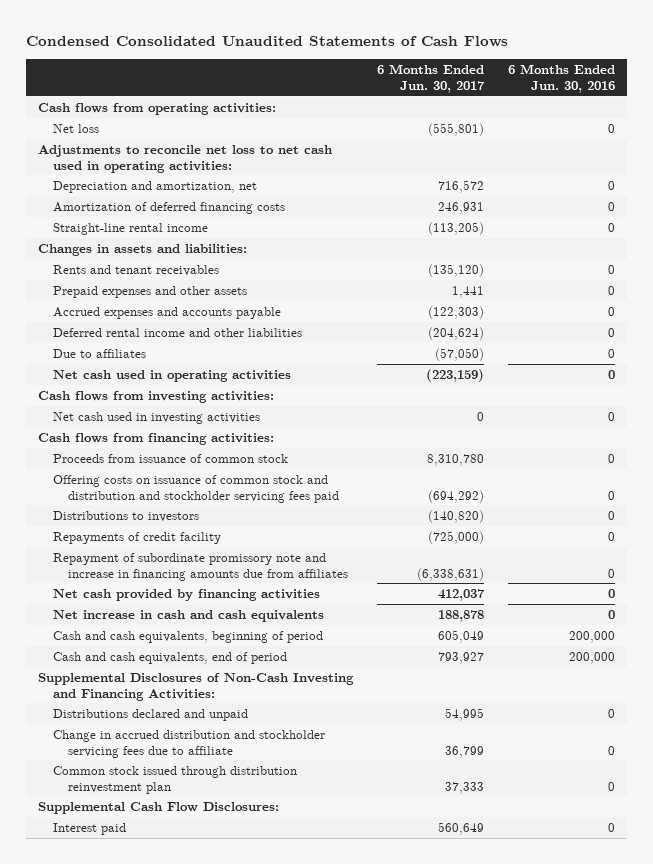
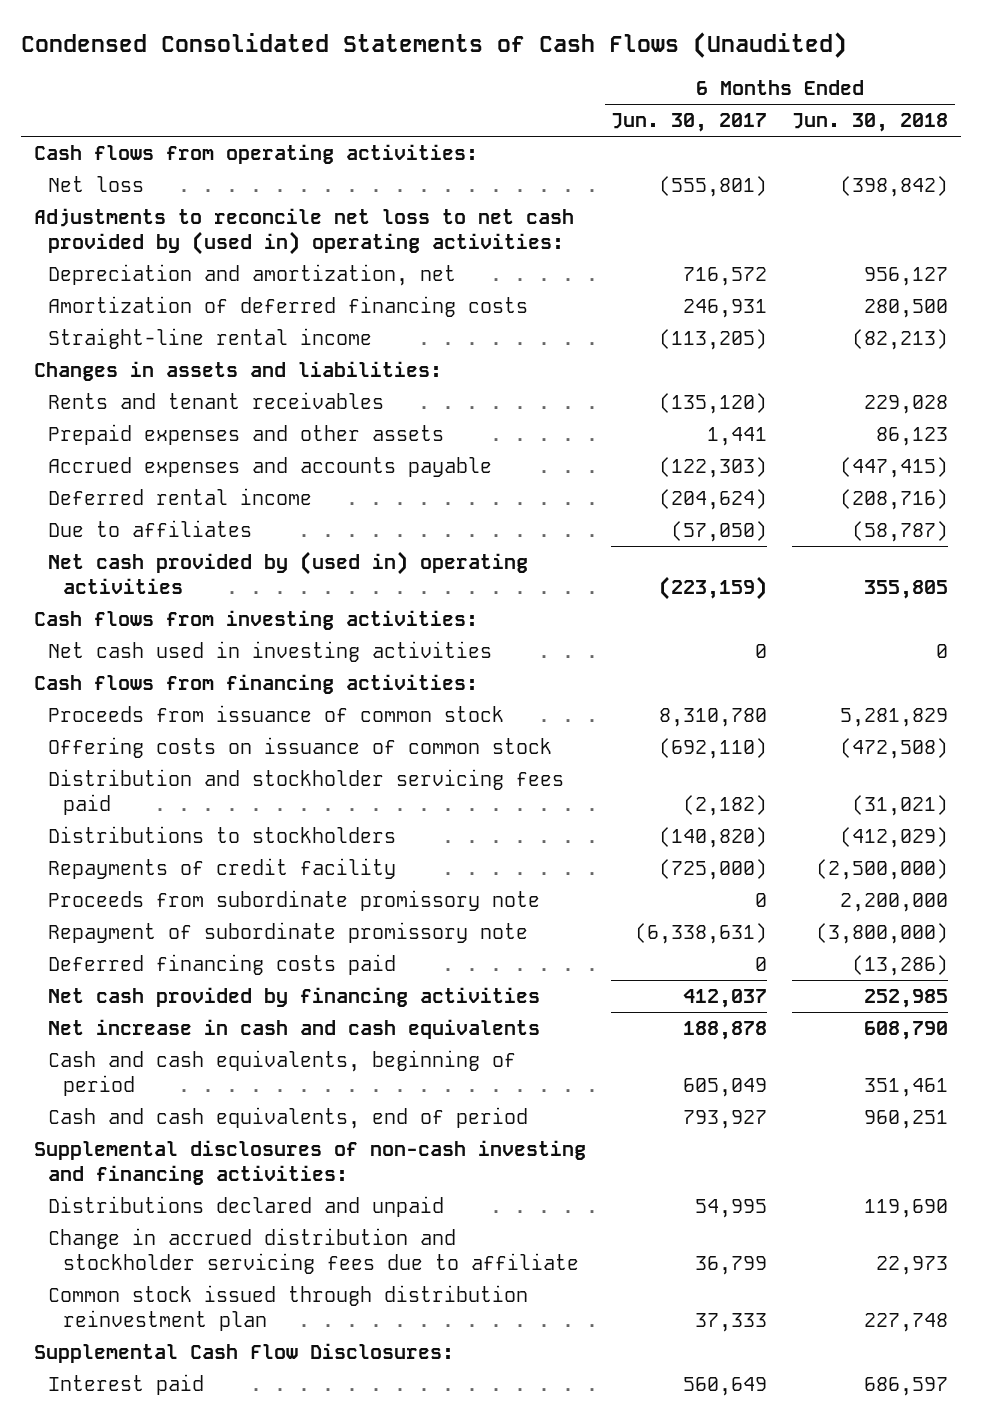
[25,36,508,48] Condensed Consolidated Unaudited Statements of Cash Flows -> [21,31,848,58] Condensed Consolidated Statements of Cash Flows (Unaudited)
[507,64,615,93] 6 Months Ended Jun. 30, 2016 -> none
none -> [792,113,949,133] Jun. 30, 2018
[37,144,332,173] Adjustments to reconcile net loss to net cash used in operating activities: -> [33,208,574,255] Adjustments to reconcile net loss to net cash provided by (used in) operating activities:
[53,327,303,337] Deferred rental income and other liabilities -> [48,488,313,506] Deferred rental income
[53,369,292,382] Net cash used in operating activities -> [48,551,529,594] Net cash provided by (used in) operating activities
[53,474,340,503] Offering costs on issuance of common stock and distribution and stockholder servicing fees paid -> [48,737,553,759] Offering costs on issuance of common stock
[427,489,484,503] (694,292) -> [659,738,768,760] (692,110)
none -> [48,769,565,815] Distribution and stockholder servicing fees paid
[53,510,200,522] Distributions to investors -> [48,826,397,844] Distributions to stockholders
none -> [48,890,541,912] Proceeds from subordinate promissory note
[53,552,349,581] Repayment of subordinate promissory note and increase in financing amounts due from affiliates -> [48,922,529,944] Repayment of subordinate promissory note
none -> [48,954,397,976] Deferred financing costs paid
[37,672,354,701] Supplemental Disclosures of Non-Cash Investing and Financing Activities: -> [33,1140,586,1185] Supplemental disclosures of non-cash investing and financing activities:

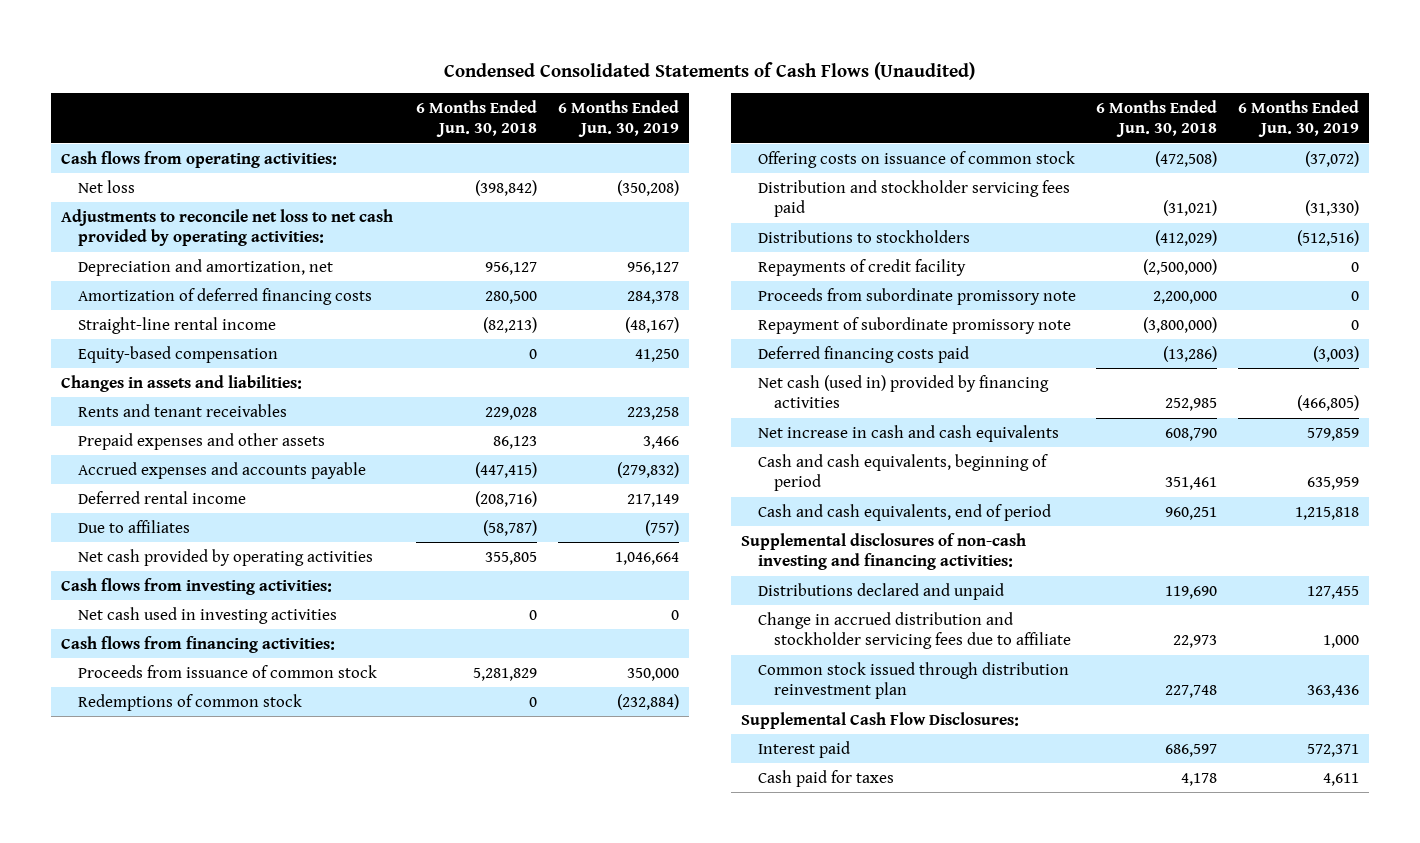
[611,113,768,133] Jun. 30, 2017 -> none
none -> [557,100,679,138] 6 Months Ended Jun. 30, 2019
[33,208,574,255] Adjustments to reconcile net loss to net cash provided by (used in) operating activities: -> [60,208,393,247] Adjustments to reconcile net loss to net cash provided by operating activities:
none -> [77,345,278,363] Equity-based compensation
[48,551,529,594] Net cash provided by (used in) operating activities -> [77,548,373,566] Net cash provided by operating activities
none -> [77,693,302,711] Redemptions of common stock
[48,987,541,1008] Net cash provided by financing activities -> [757,374,1049,409] Net cash (used in) provided by financing activities
none -> [757,769,894,787] Cash paid for taxes

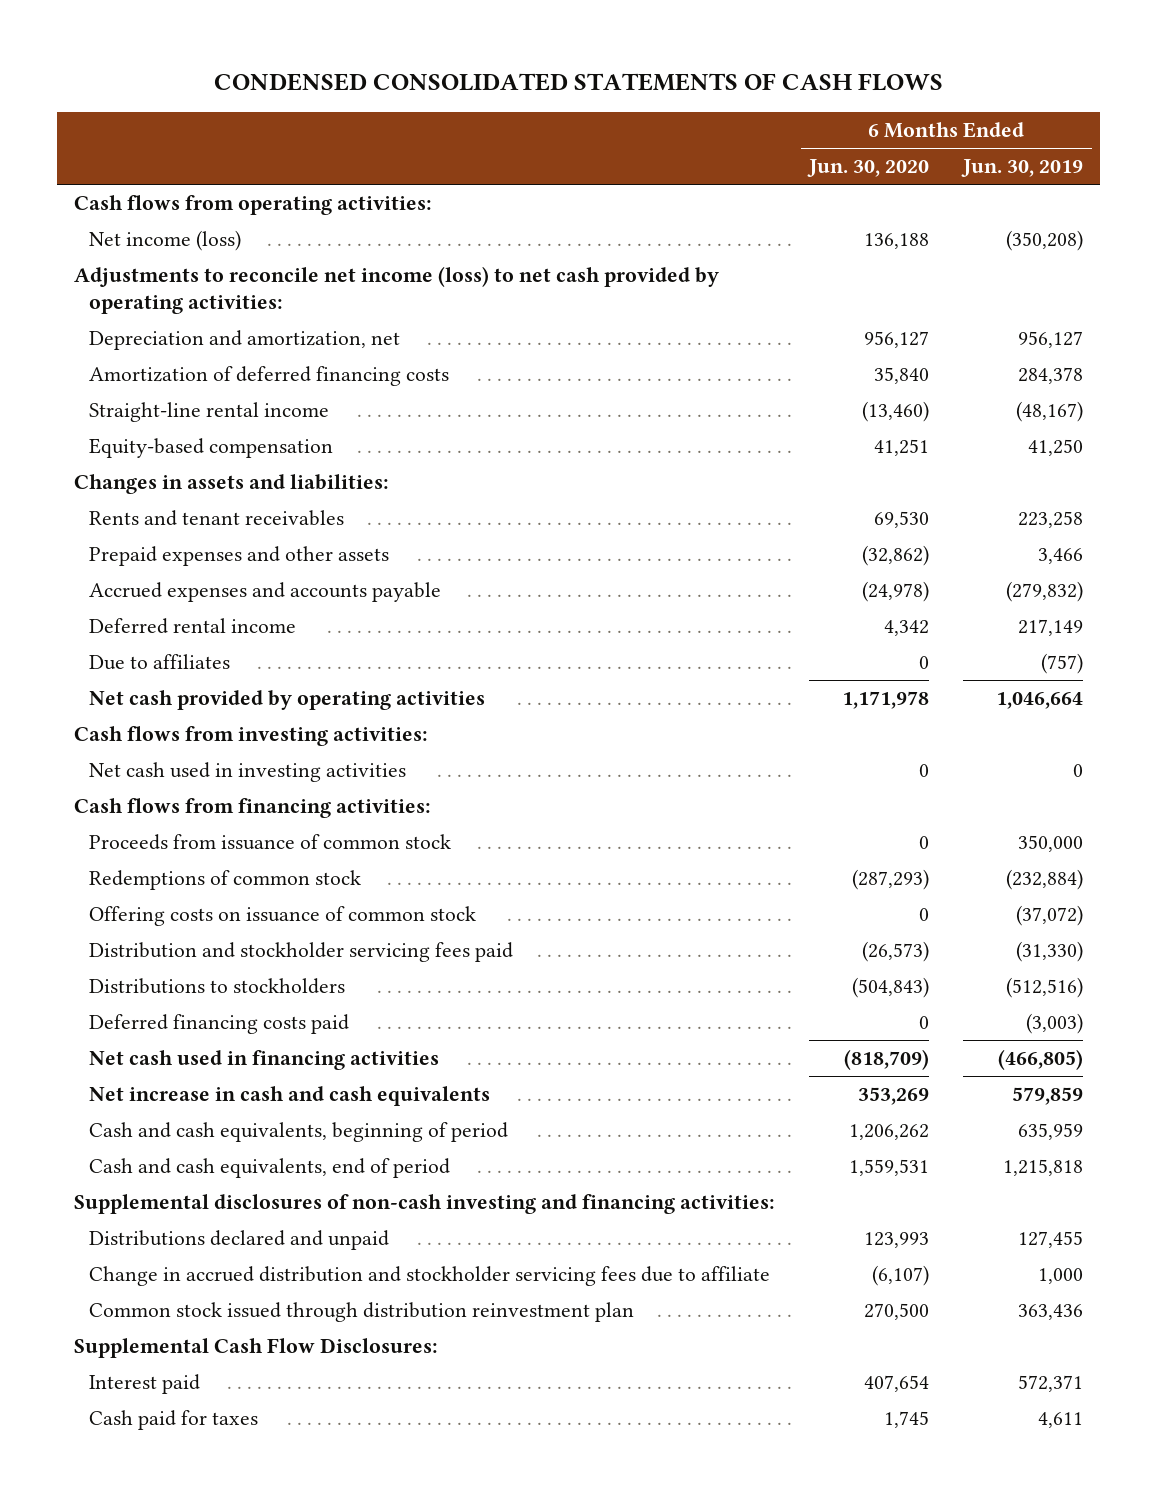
[443,61,975,80] Condensed Consolidated Statements of Cash Flows (Unaudited) -> [213,73,943,92] CONDENSED CONSOLIDATED STATEMENTS OF CASH FLOWS
[416,100,538,138] 6 Months Ended Jun. 30, 2018 -> none
none -> [807,159,930,178] Jun. 30, 2020
[77,179,135,193] Net loss -> [89,230,242,252] Net income (loss)
[60,208,393,247] Adjustments to reconcile net loss to net cash provided by operating activities: -> [73,266,719,314] Adjustments to reconcile net income (loss) to net cash provided by operating activities:
[757,258,966,276] Repayments of credit facility -> none
[757,287,1076,305] Proceeds from subordinate promissory note -> none
[757,316,1071,334] Repayment of subordinate promissory note -> none
[757,374,1049,409] Net cash (used in) provided by financing activities -> [89,1050,440,1071] Net cash used in financing activities

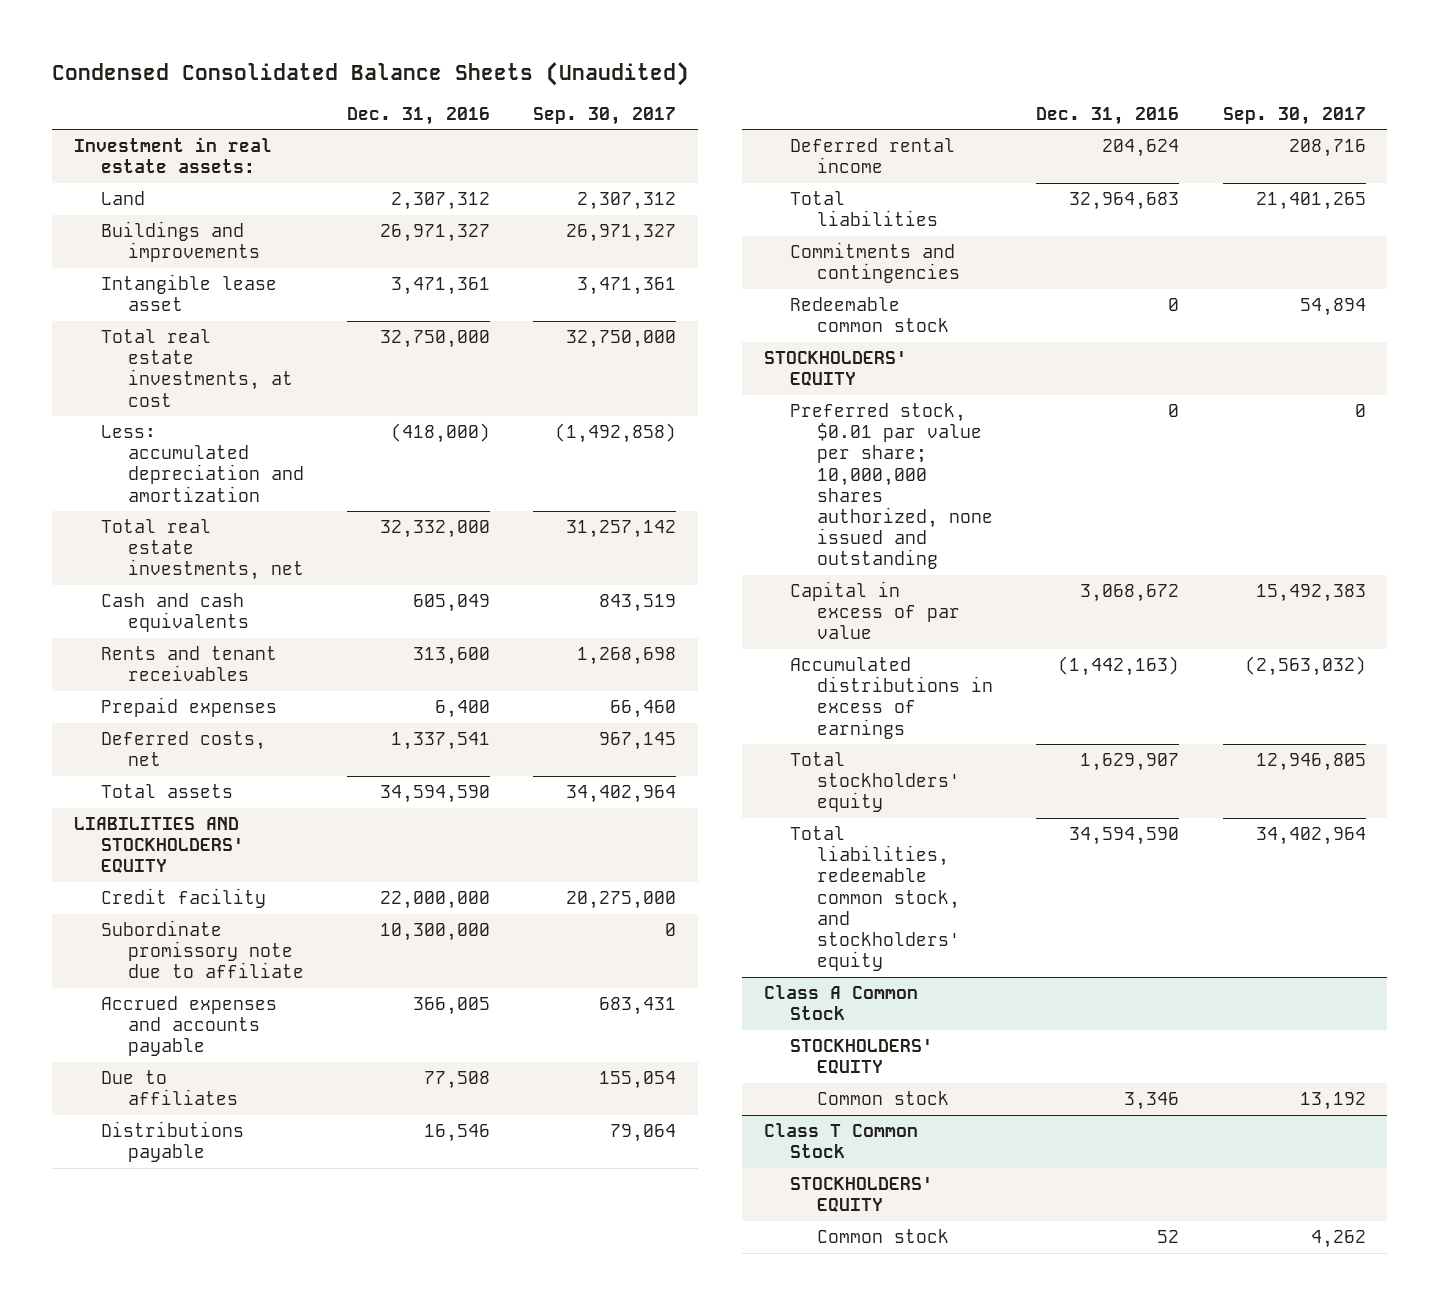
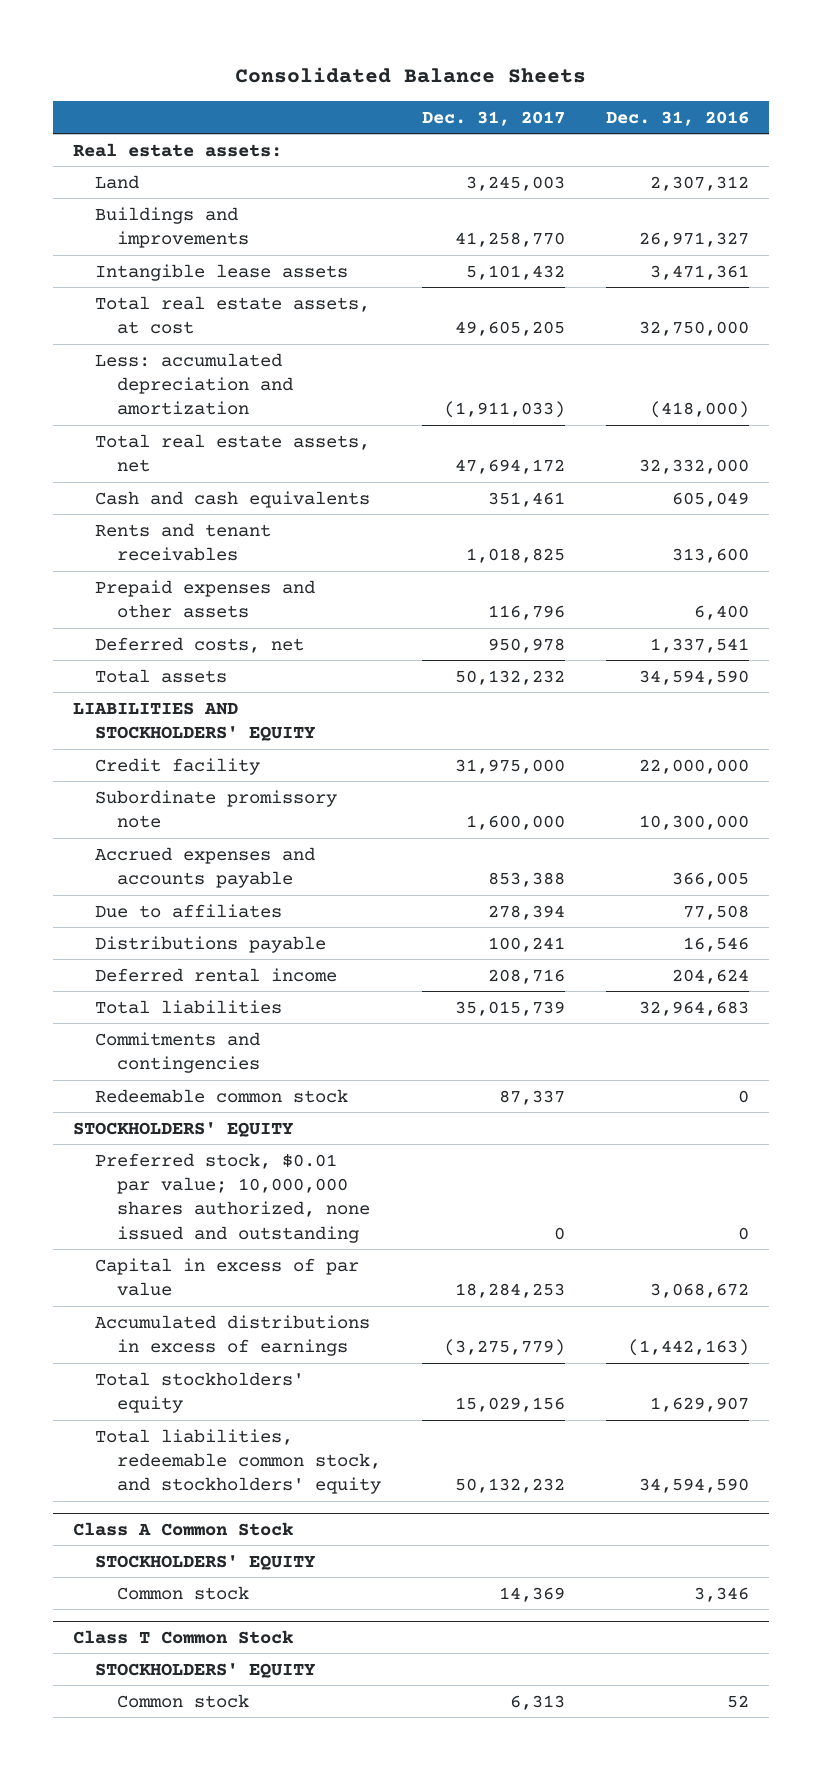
[52,61,690,86] Condensed Consolidated Balance Sheets (Unaudited) -> [234,67,586,84] Consolidated Balance Sheets
[533,106,677,125] Sep. 30, 2017 -> none
none -> [421,110,565,126] Dec. 31, 2017
[73,137,272,174] Investment in real estate assets: -> [73,142,283,157] Real estate assets:
[100,274,277,312] Intangible lease asset -> [95,263,349,281] Intangible lease assets
[100,329,293,407] Total real estate investments, at cost -> [95,295,371,334] Total real estate assets, at cost
[100,519,304,581] Total real estate investments, net -> [95,433,371,472] Total real estate assets, net
[100,697,277,718] Prepaid expenses -> none
none -> [95,579,316,618] Prepaid expenses and other assets
[100,920,304,979] Subordinate promissory note due to affiliate -> [95,789,338,828] Subordinate promissory note
[790,403,994,570] Preferred stock, $0.01 par value per share; 10,000,000 shares authorized, none issued and outstanding -> [95,1152,370,1243] Preferred stock, $0.01 par value; 10,000,000 shares authorized, none issued and outstanding

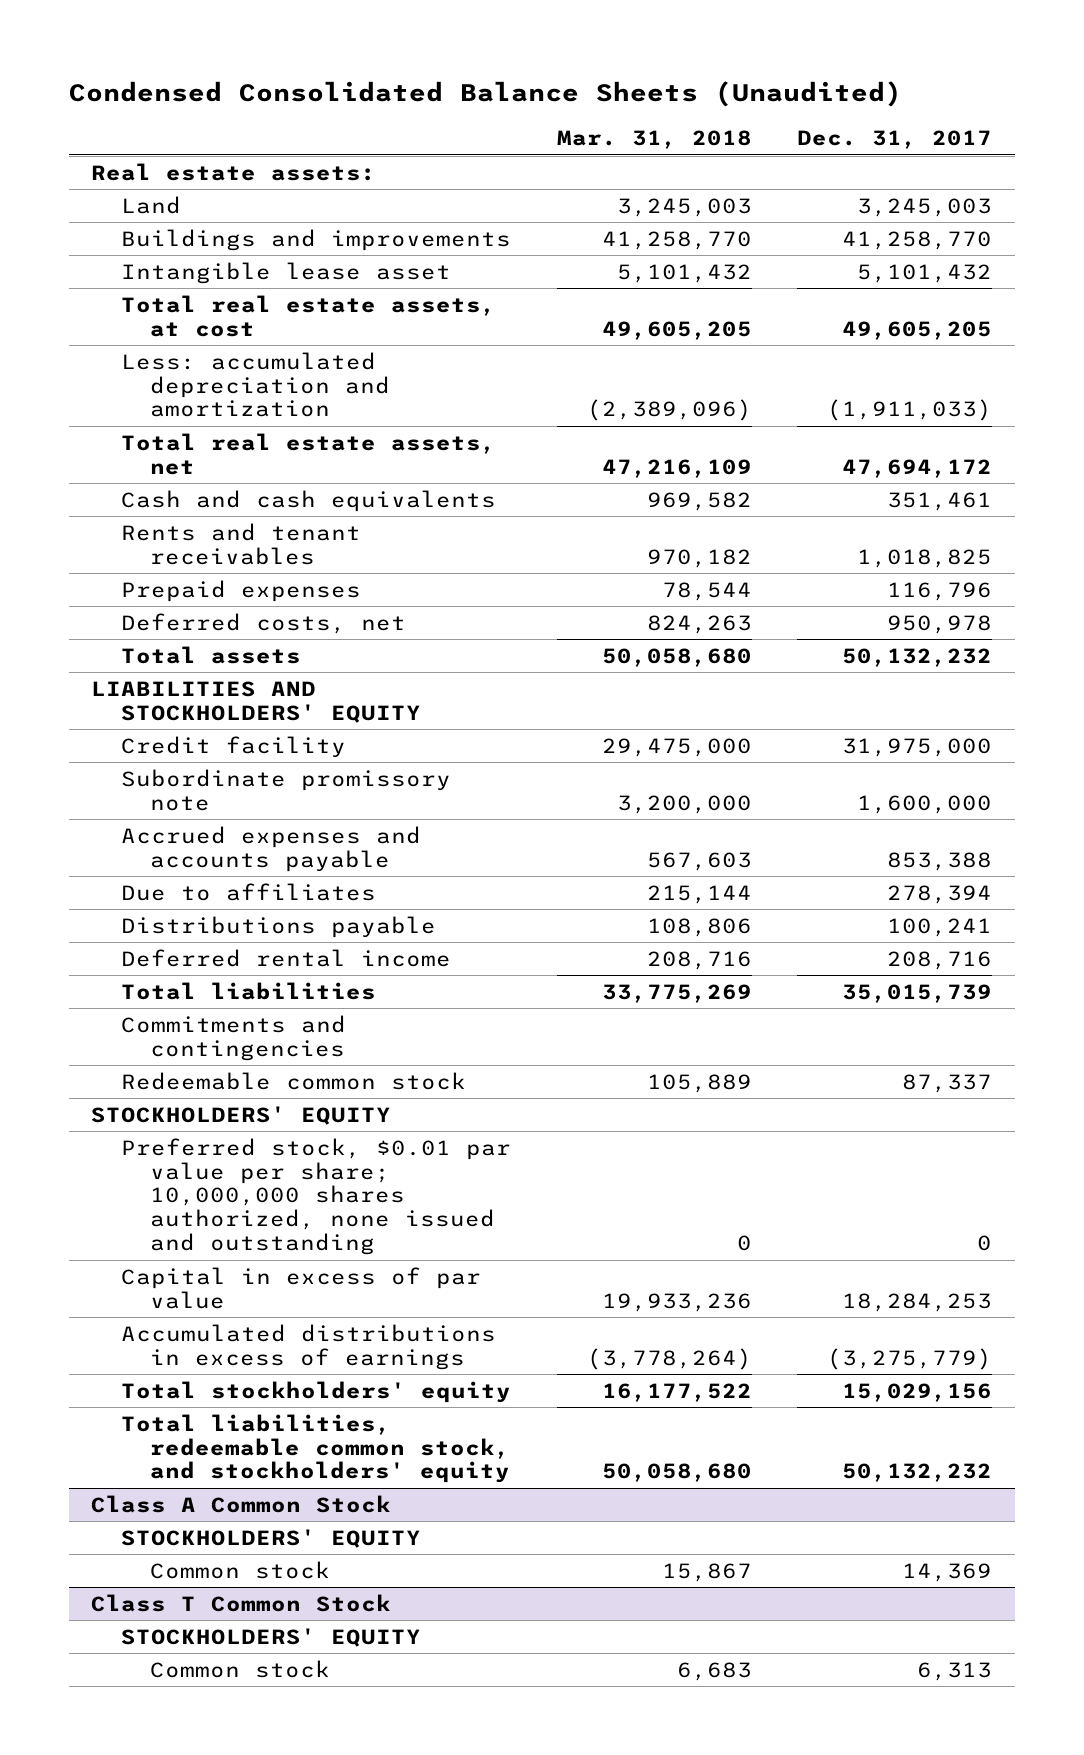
[234,67,586,84] Consolidated Balance Sheets -> [68,80,902,107] Condensed Consolidated Balance Sheets (Unaudited)
[605,110,749,126] Dec. 31, 2016 -> none
none -> [556,130,752,150] Mar. 31, 2018
[95,263,349,281] Intangible lease assets -> [120,261,451,284] Intangible lease asset
[95,579,316,618] Prepaid expenses and other assets -> [120,579,361,602] Prepaid expenses
[95,1152,370,1243] Preferred stock, $0.01 par value; 10,000,000 shares authorized, none issued and outstanding -> [120,1137,511,1256] Preferred stock, $0.01 par value per share; 10,000,000 shares authorized, none issued and outstanding

